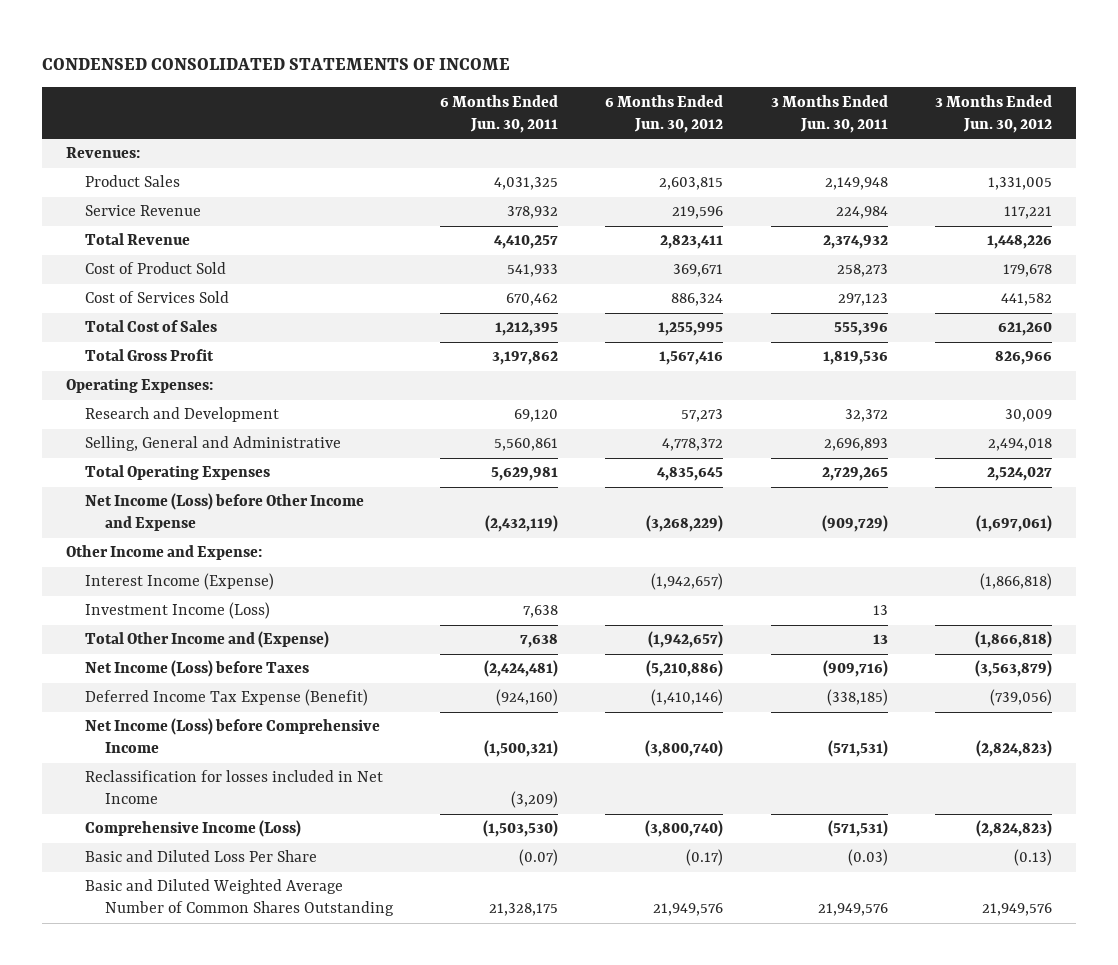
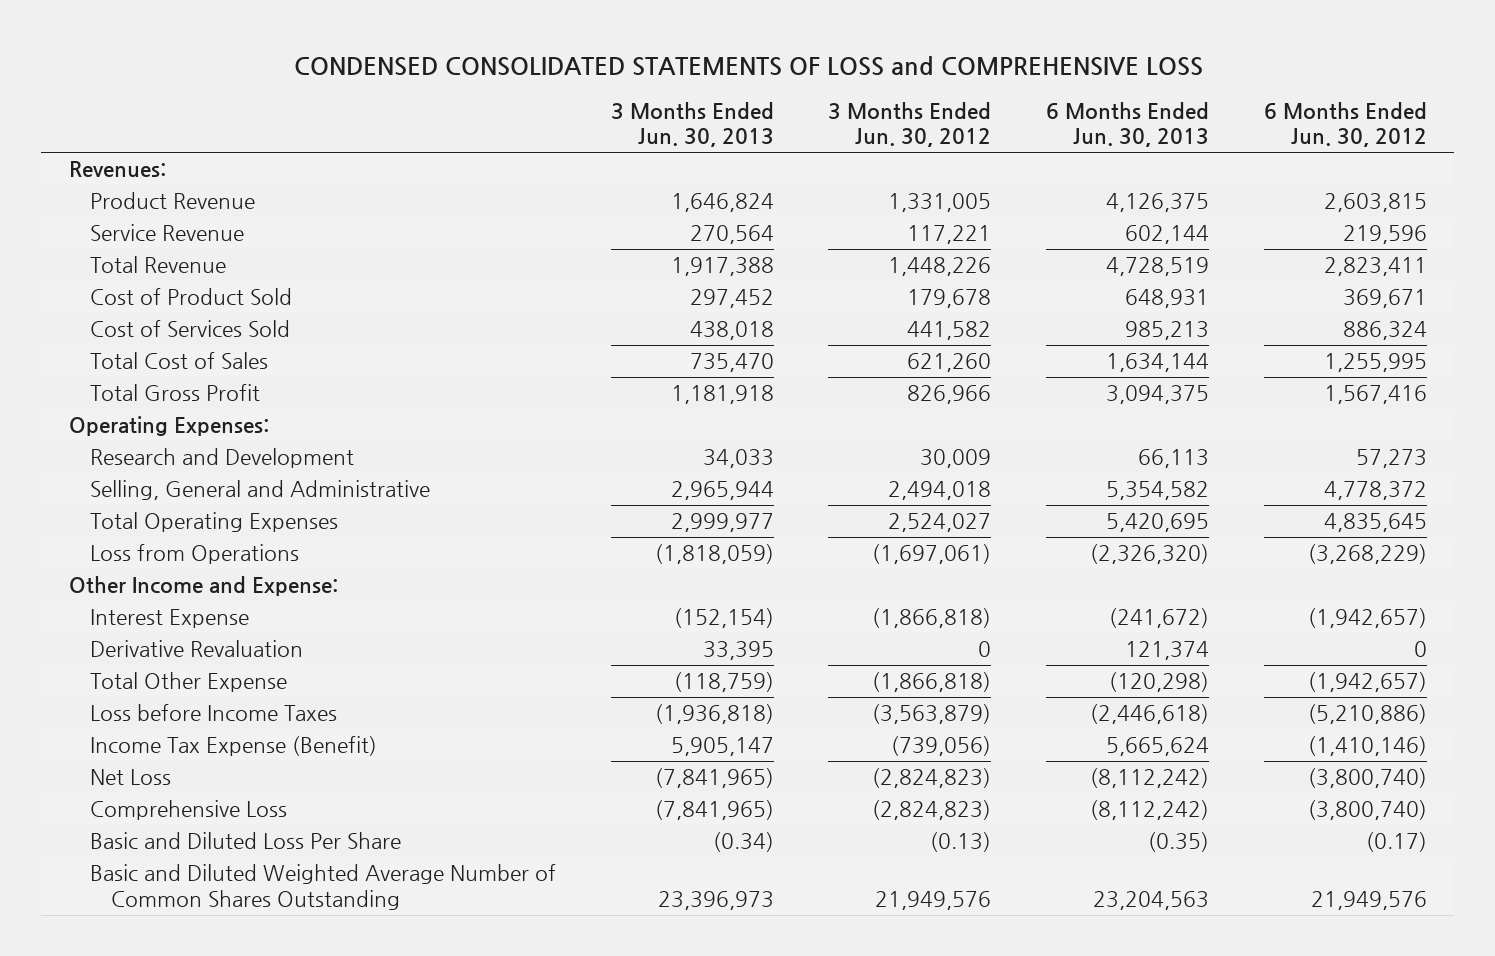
[42,57,511,70] CONDENSED CONSOLIDATED STATEMENTS OF INCOME -> [293,55,1203,76] CONDENSED CONSOLIDATED STATEMENTS OF LOSS and COMPREHENSIVE LOSS
[439,94,558,133] 6 Months Ended Jun. 30, 2011 -> none
[770,94,888,133] 3 Months Ended Jun. 30, 2011 -> none
none -> [610,101,774,148] 3 Months Ended Jun. 30, 2013
none -> [1046,101,1210,148] 6 Months Ended Jun. 30, 2013
[85,175,181,188] Product Sales -> [90,192,256,210] Product Revenue
[85,493,365,532] Net Income (Loss) before Other Income and Expense -> [90,544,300,565] Loss from Operations
[85,602,271,620] Investment Income (Loss) -> none
[85,770,384,805] Reclassification for losses included in Net Income -> none
[85,573,275,591] Interest Income (Expense) -> [90,609,250,629] Interest Expense
none -> [90,640,304,658] Derivative Revaluation
[85,631,330,649] Total Other Income and (Expense) -> [90,672,288,693] Total Other Expense
[85,660,310,678] Net Income (Loss) before Taxes -> [90,704,338,722] Loss before Income Taxes
[85,689,369,707] Deferred Income Tax Expense (Benefit) -> [90,736,378,757] Income Tax Expense (Benefit)
[85,718,381,754] Net Income (Loss) before Comprehensive Income -> [90,769,172,786] Net Loss
[85,820,302,838] Comprehensive Income (Loss) -> [90,800,288,821] Comprehensive Loss

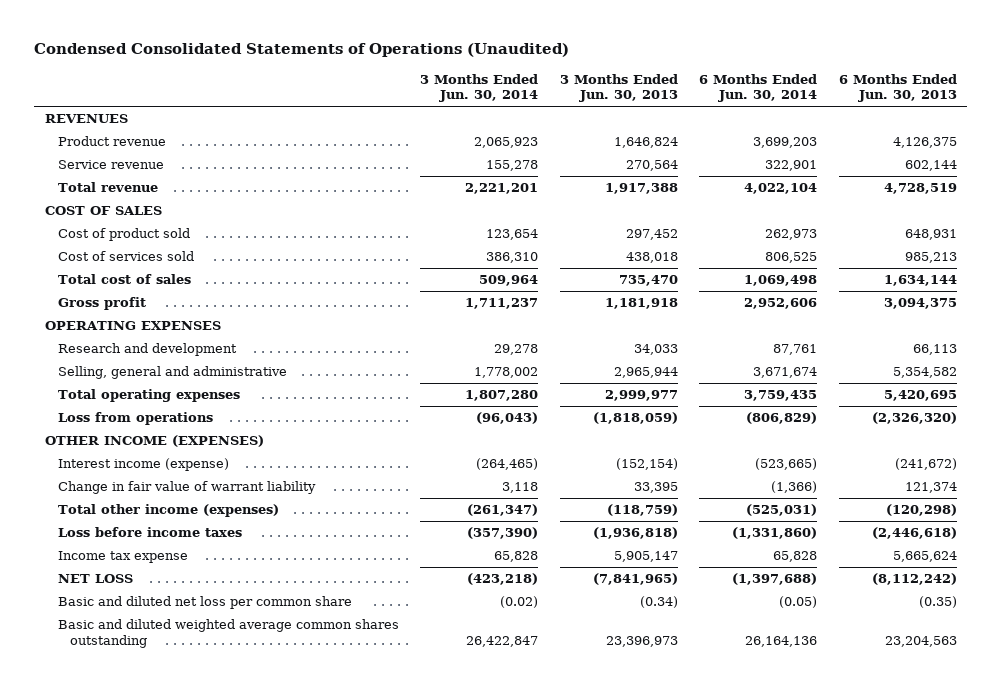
[293,55,1203,76] CONDENSED CONSOLIDATED STATEMENTS OF LOSS and COMPREHENSIVE LOSS -> [34,43,570,58] Condensed Consolidated Statements of Operations (Unaudited)
[828,101,992,148] 3 Months Ended Jun. 30, 2012 -> none
[1263,101,1427,148] 6 Months Ended Jun. 30, 2012 -> none
none -> [420,73,539,103] 3 Months Ended Jun. 30, 2014
none -> [699,73,818,103] 6 Months Ended Jun. 30, 2014
[90,800,288,821] Comprehensive Loss -> none
[68,161,166,178] Revenues: -> [44,114,128,124] REVENUES
[90,192,256,210] Product Revenue -> [57,136,166,147] Product revenue
[90,224,245,242] Service Revenue -> [57,160,164,170] Service revenue
[90,256,227,274] Total Revenue -> [57,182,158,193] Total revenue
none -> [44,206,162,216] COST OF SALES
[90,288,293,306] Cost of Product Sold -> [57,228,190,242] Cost of product sold
[90,320,291,338] Cost of Services Sold -> [57,251,194,262] Cost of services sold
[90,352,269,370] Total Cost of Sales -> [57,274,191,285] Total cost of sales
[90,384,261,402] Total Gross Profit -> [57,297,146,311] Gross profit
[68,416,269,437] Operating Expenses: -> [44,321,221,331] OPERATING EXPENSES
[90,448,355,469] Research and Development -> [57,343,237,357] Research and development
[90,480,431,501] Selling, General and Administrative -> [57,366,287,380] Selling, general and administrative
[90,512,339,533] Total Operating Expenses -> [57,389,240,403] Total operating expenses
[90,544,300,565] Loss from Operations -> [57,412,213,426] Loss from operations
[68,576,338,597] Other Income and Expense: -> [44,435,264,448] OTHER INCOME (EXPENSES)
[90,609,250,629] Interest Expense -> [57,458,229,472] Interest income (expense)
[90,640,304,658] Derivative Revaluation -> [57,481,316,495] Change in fair value of warrant liability
[90,672,288,693] Total Other Expense -> [57,504,279,518] Total other income (expenses)
[90,704,338,722] Loss before Income Taxes -> [57,527,242,538] Loss before income taxes
[90,736,378,757] Income Tax Expense (Benefit) -> [57,551,188,564] Income tax expense
[90,769,172,786] Net Loss -> [57,574,133,584] NET LOSS
[90,832,402,850] Basic and Diluted Loss Per Share -> [57,596,352,610] Basic and diluted net loss per common share
[90,864,557,910] Basic and Diluted Weighted Average Number of Common Shares Outstanding -> [57,619,399,648] Basic and diluted weighted average common shares outstanding

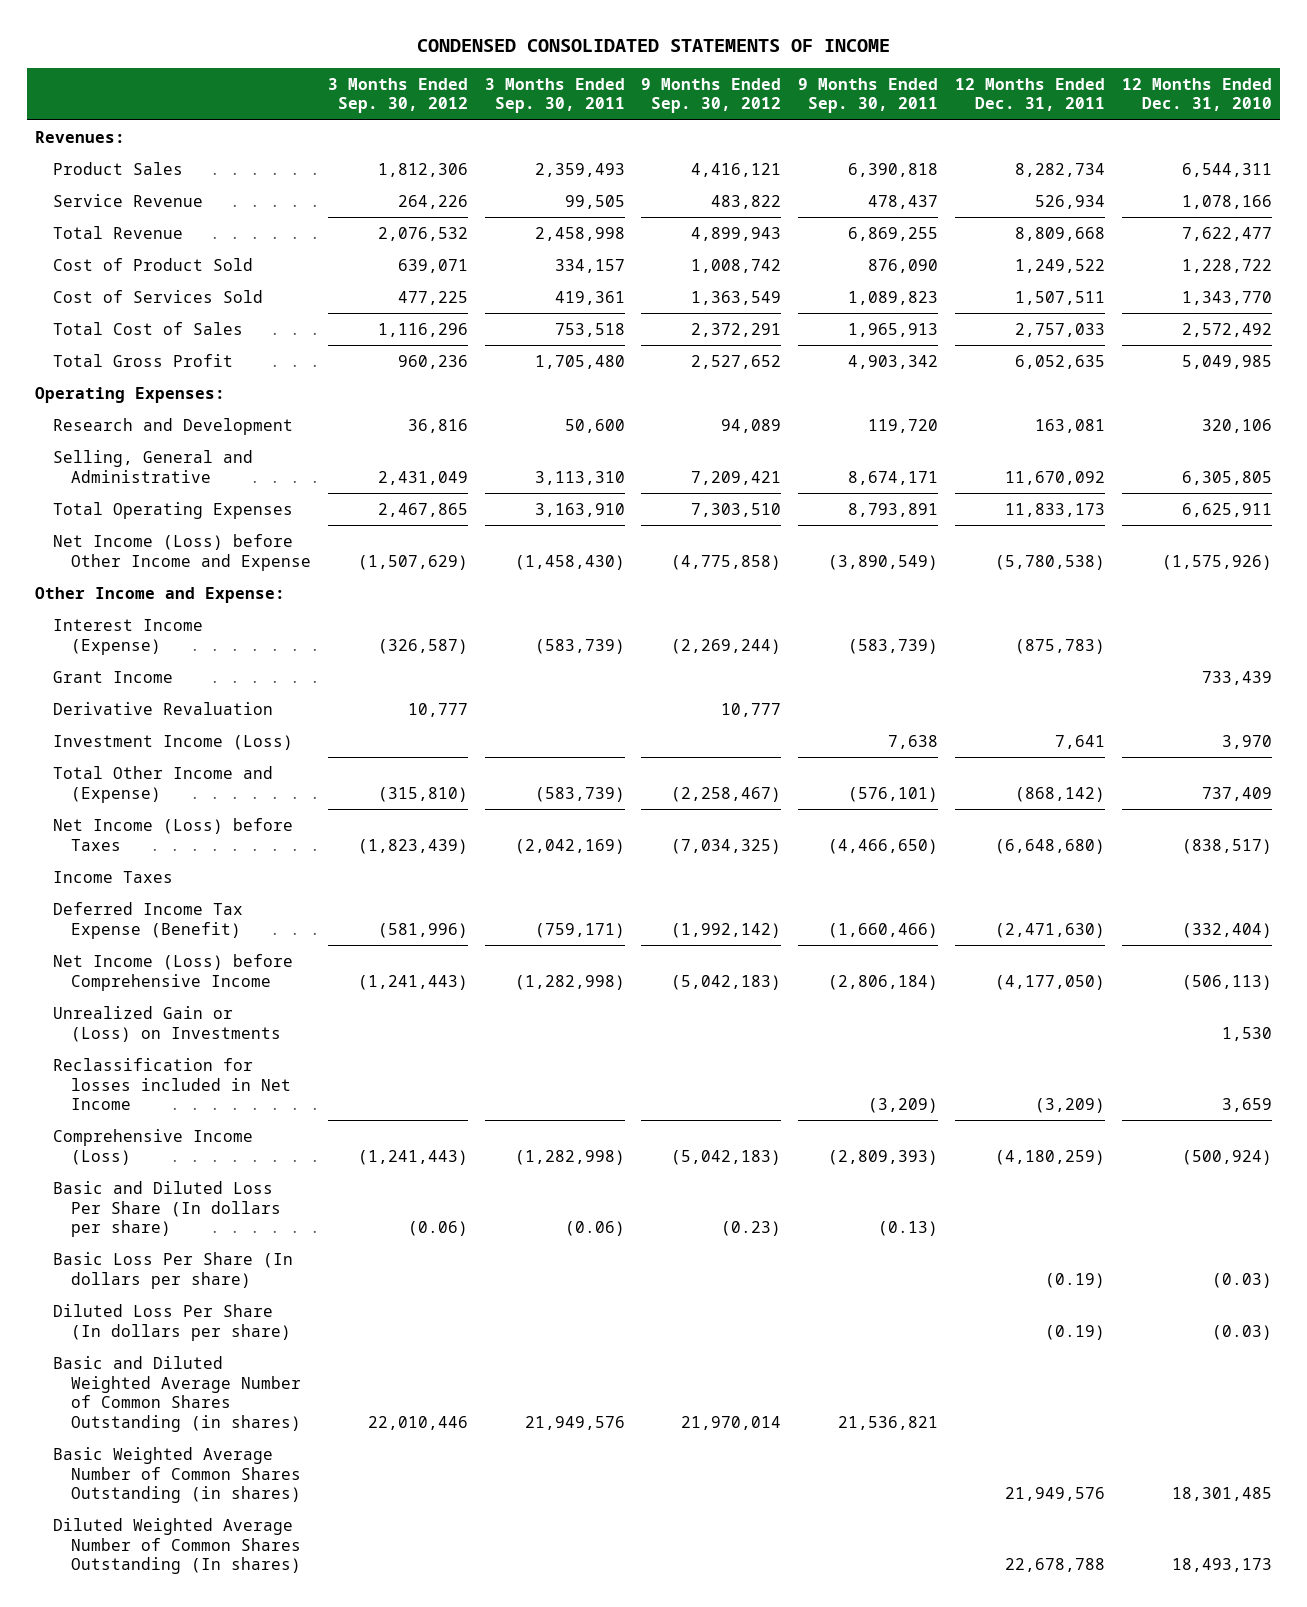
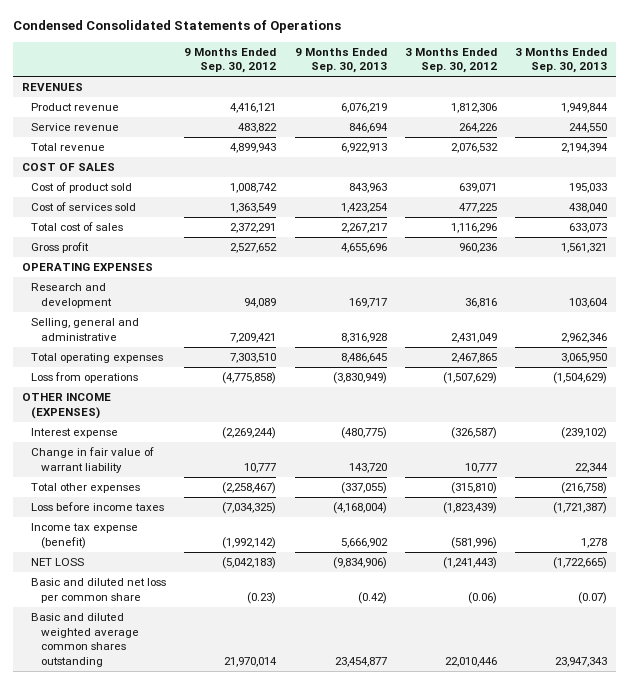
[416,38,890,52] CONDENSED CONSOLIDATED STATEMENTS OF INCOME -> [12,20,341,34] Condensed Consolidated Statements of Operations
[484,77,625,114] 3 Months Ended Sep. 30, 2011 -> none
[798,77,939,114] 9 Months Ended Sep. 30, 2011 -> none
[954,77,1105,112] 12 Months Ended Dec. 31, 2011 -> none
[1121,77,1272,112] 12 Months Ended Dec. 31, 2010 -> none
none -> [294,47,387,74] 9 Months Ended Sep. 30, 2013
none -> [515,47,608,74] 3 Months Ended Sep. 30, 2013
[53,670,174,683] Grant Income -> none
[53,734,294,750] Investment Income (Loss) -> none
[53,870,174,883] Income Taxes -> none
[53,1005,282,1042] Unrealized Gain or (Loss) on Investments -> none
[53,1057,292,1111] Reclassification for losses included in Net Income -> none
[53,1128,254,1165] Comprehensive Income (Loss) -> none
[53,1251,294,1289] Basic Loss Per Share (In dollars per share) -> none
[53,1303,292,1341] Diluted Loss Per Share (In dollars per share) -> none
[53,1446,302,1504] Basic Weighted Average Number of Common Shares Outstanding (in shares) -> none
[53,1517,302,1575] Diluted Weighted Average Number of Common Shares Outstanding (In shares) -> none
[35,130,126,143] Revenues: -> [21,83,83,92] REVENUES
[53,161,184,175] Product Sales -> [31,103,120,112] Product revenue
[53,193,204,207] Service Revenue -> [31,123,120,132] Service revenue
[53,225,184,239] Total Revenue -> [31,143,106,152] Total revenue
none -> [21,163,115,172] COST OF SALES
[53,257,254,271] Cost of Product Sold -> [31,182,133,194] Cost of product sold
[53,289,264,303] Cost of Services Sold -> [31,202,137,212] Cost of services sold
[53,321,244,335] Total Cost of Sales -> [31,222,124,232] Total cost of sales
[53,353,234,367] Total Gross Profit -> [31,242,90,254] Gross profit
[35,386,226,403] Operating Expenses: -> [21,263,153,272] OPERATING EXPENSES
[53,417,294,435] Research and Development -> [31,283,112,308] Research and development
[53,449,254,483] Selling, General and Administrative -> [31,318,140,341] Selling, general and administrative
[53,501,294,519] Total Operating Expenses -> [31,353,164,364] Total operating expenses
[53,533,312,571] Net Income (Loss) before Other Income and Expense -> [31,372,139,384] Loss from operations
[35,586,286,603] Other Income and Expense: -> [21,393,111,419] OTHER INCOME (EXPENSES)
[53,618,204,655] Interest Income (Expense) -> [31,428,119,439] Interest expense
[53,701,274,715] Derivative Revaluation -> [31,447,155,473] Change in fair value of warrant liability
[53,765,274,803] Total Other Income and (Expense) -> [31,483,141,494] Total other expenses
[53,817,294,851] Net Income (Loss) before Taxes -> [31,502,165,512] Loss before income taxes
[53,901,244,939] Deferred Income Tax Expense (Benefit) -> [31,523,139,549] Income tax expense (benefit)
[53,953,294,991] Net Income (Loss) before Comprehensive Income -> [31,558,85,567] NET LOSS
[53,1180,282,1238] Basic and Diluted Loss Per Share (In dollars per share) -> [31,578,167,603] Basic and diluted net loss per common share
[53,1355,302,1432] Basic and Diluted Weighted Average Number of Common Shares Outstanding (in shares) -> [31,613,139,667] Basic and diluted weighted average common shares outstanding

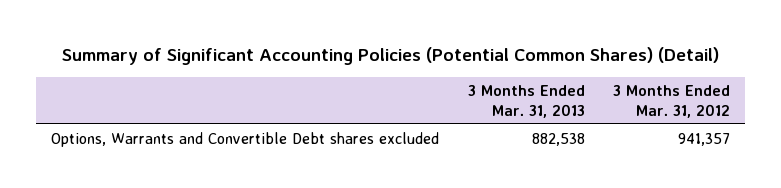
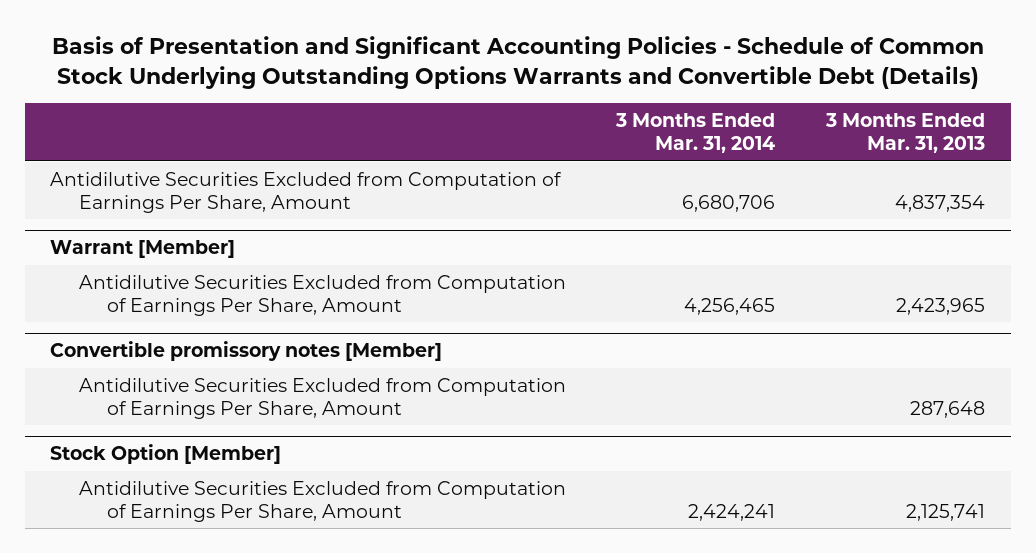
[61,47,719,66] Summary of Significant Accounting Policies (Potential Common Shares) (Detail) -> [51,36,984,90] Basis of Presentation and Significant Accounting Policies - Schedule of Common Stock Underlying Outstanding Options Warrants and Convertible Debt (Details)
[613,84,731,118] 3 Months Ended Mar. 31, 2012 -> none
none -> [615,113,776,154] 3 Months Ended Mar. 31, 2014
[50,131,439,147] Options, Warrants and Convertible Debt shares excluded -> none
none -> [50,171,563,214] Antidilutive Securities Excluded from Computation of Earnings Per Share, Amount
none -> [50,240,236,259] Warrant [Member]
none -> [78,274,566,317] Antidilutive Securities Excluded from Computation of Earnings Per Share, Amount
none -> [50,341,443,362] Convertible promissory notes [Member]
none -> [78,377,566,420] Antidilutive Securities Excluded from Computation of Earnings Per Share, Amount
none -> [50,444,282,465] Stock Option [Member]
none -> [78,480,566,523] Antidilutive Securities Excluded from Computation of Earnings Per Share, Amount

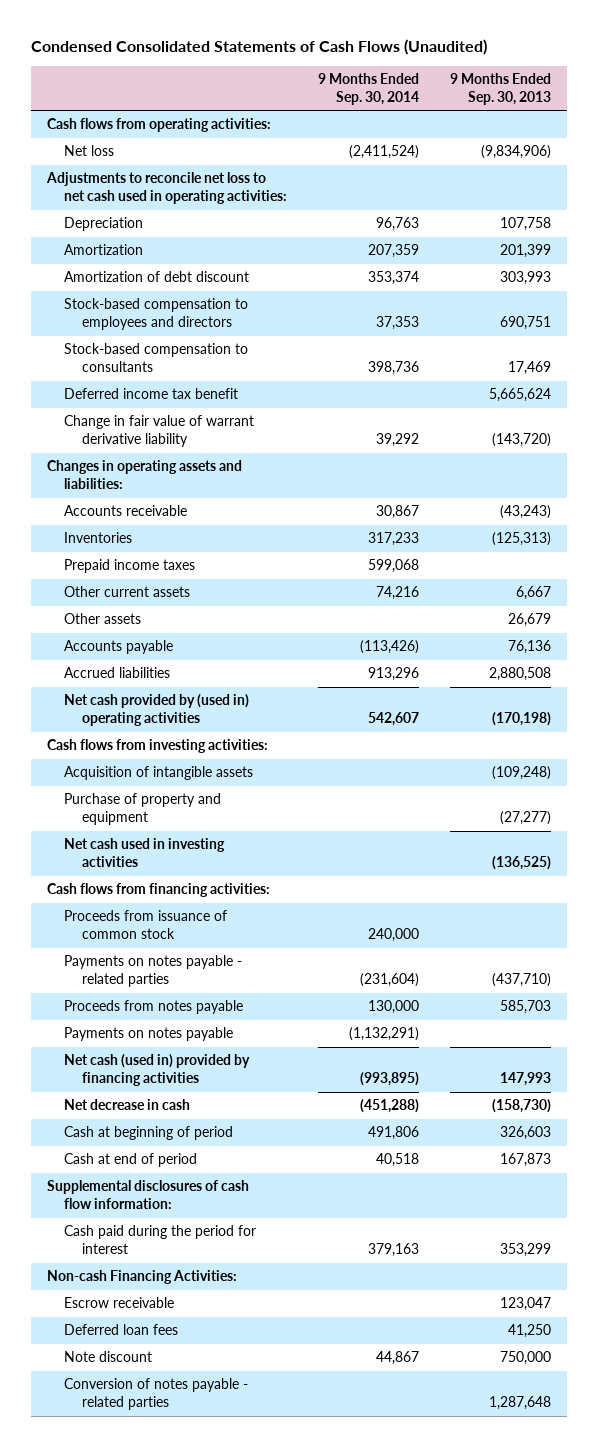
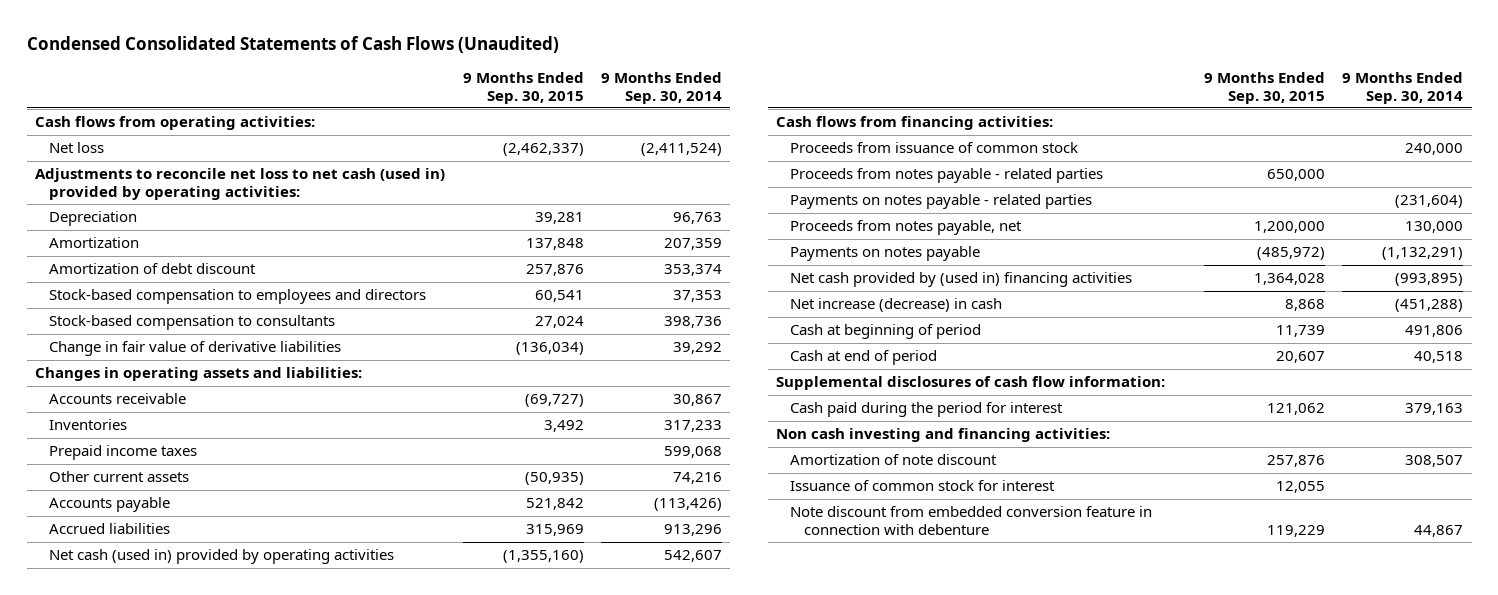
[450,73,552,105] 9 Months Ended Sep. 30, 2013 -> none
none -> [462,71,584,104] 9 Months Ended Sep. 30, 2015
[45,172,288,204] Adjustments to reconcile net loss to net cash used in operating activities: -> [35,168,446,201] Adjustments to reconcile net loss to net cash (used in) provided by operating activities:
[64,388,239,400] Deferred income tax benefit -> none
[64,415,255,447] Change in fair value of warrant derivative liability -> [49,341,342,357] Change in fair value of derivative liabilities
[64,613,142,625] Other assets -> none
[46,739,268,754] Cash flows from investing activities: -> none
[64,766,254,781] Acquisition of intangible assets -> none
[64,793,222,825] Purchase of property and equipment -> none
[64,838,226,867] Net cash used in investing activities -> none
[64,694,250,726] Net cash provided by (used in) operating activities -> [49,549,395,565] Net cash (used in) provided by operating activities
none -> [790,168,1104,184] Proceeds from notes payable - related parties
[64,1000,244,1015] Proceeds from notes payable -> [790,220,1023,236] Proceeds from notes payable, net
[64,1054,251,1086] Net cash (used in) provided by financing activities -> [790,272,1133,288] Net cash provided by (used in) financing activities
[64,1099,191,1111] Net decrease in cash -> [790,298,1003,313] Net increase (decrease) in cash
[64,1297,175,1309] Escrow receivable -> none
[64,1324,179,1336] Deferred loan fees -> none
[64,1378,249,1410] Conversion of notes payable - related parties -> none
[46,1270,237,1285] Non-cash Financing Activities: -> [776,428,1111,443] Non cash investing and financing activities:
none -> [790,454,998,466] Amortization of note discount
none -> [790,480,1056,492] Issuance of common stock for interest
[64,1351,153,1363] Note discount -> [790,506,1153,536] Note discount from embedded conversion feature in connection with debenture

